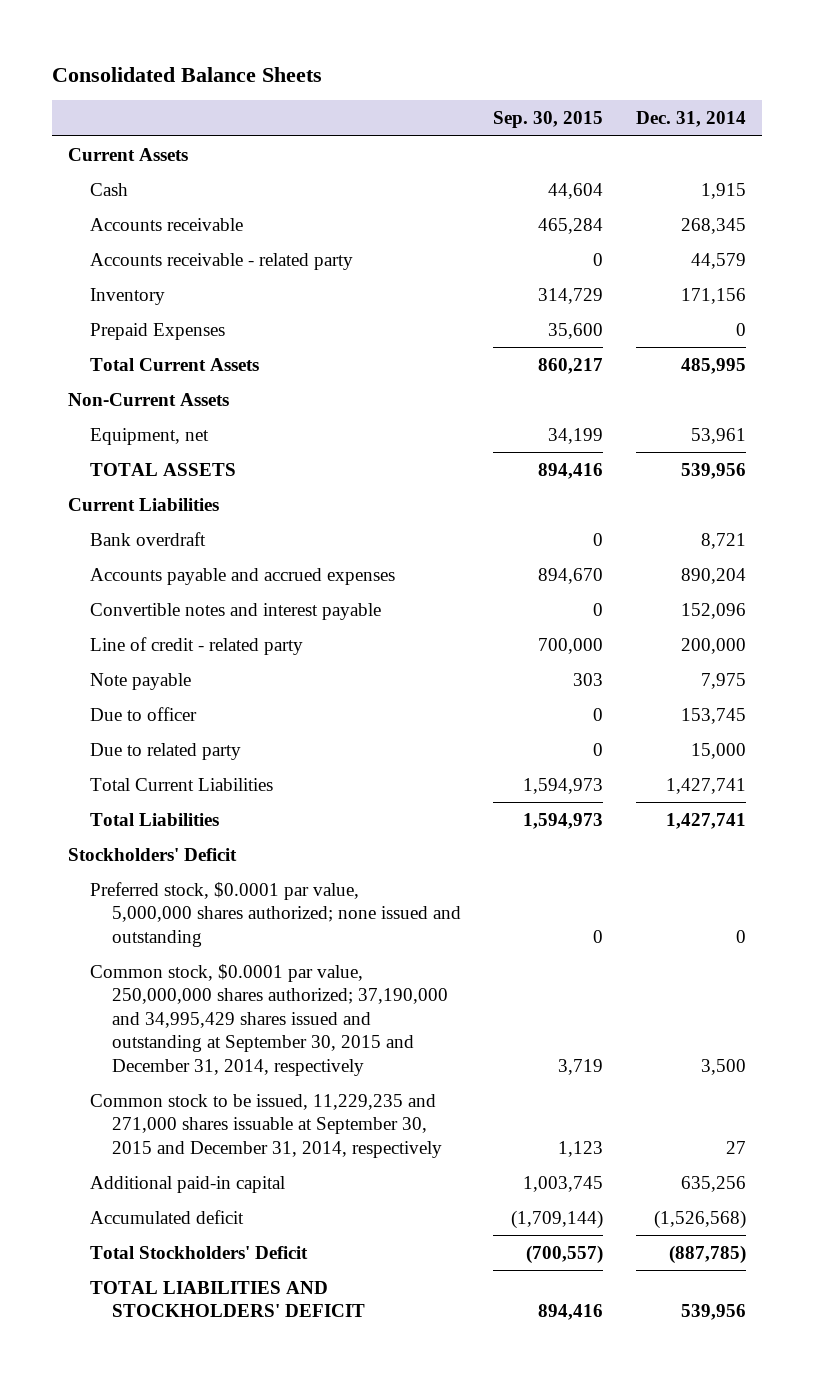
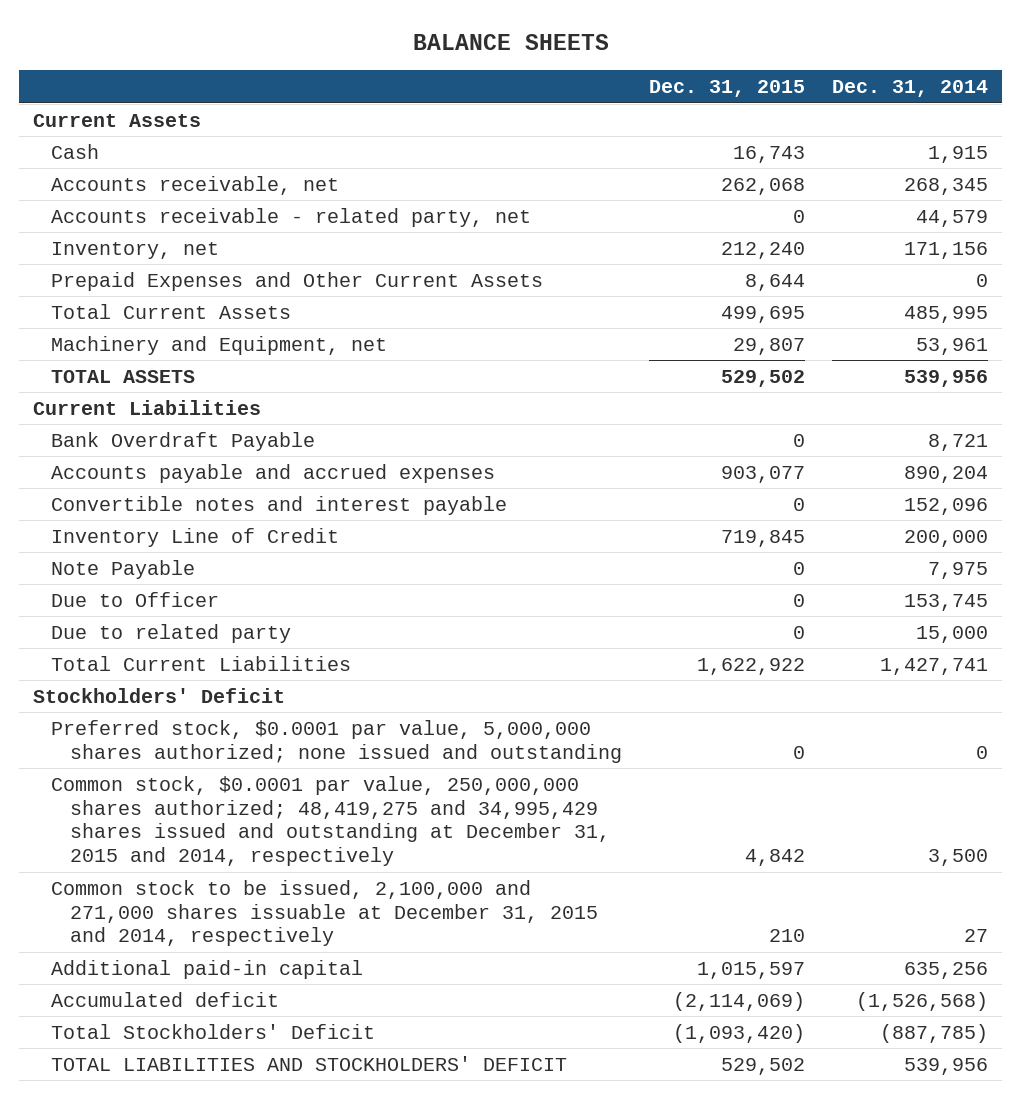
[52,66,323,82] Consolidated Balance Sheets -> [412,34,609,51] BALANCE SHEETS
[493,111,604,129] Sep. 30, 2015 -> none
none -> [648,80,805,98] Dec. 31, 2015
[90,217,244,231] Accounts receivable -> [51,175,340,195] Accounts receivable, net
[90,252,354,270] Accounts receivable - related party -> [51,207,532,227] Accounts receivable - related party, net
[90,287,166,305] Inventory -> [51,241,220,259] Inventory, net
[90,322,226,340] Prepaid Expenses -> [51,271,544,291] Prepaid Expenses and Other Current Assets
[68,392,230,406] Non-Current Assets -> none
[90,427,210,445] Equipment, net -> [51,335,388,355] Machinery and Equipment, net
[90,531,207,546] Bank overdraft -> [51,431,316,451] Bank Overdraft Payable
[90,636,304,655] Line of credit - related party -> [51,527,340,547] Inventory Line of Credit
[90,672,192,690] Note payable -> [51,559,196,579] Note Payable
[90,706,198,721] Due to officer -> [51,591,220,607] Due to Officer
[90,812,220,826] Total Liabilities -> none
[90,963,448,1076] Common stock, $0.0001 par value, 250,000,000 shares authorized; 37,190,000 and 34,995,429 shares issued and outstanding at September 30, 2015 and December 31, 2014, respectively -> [51,775,610,867] Common stock, $0.0001 par value, 250,000,000 shares authorized; 48,419,275 and 34,995,429 shares issued and outstanding at December 31, 2015 and 2014, respectively
[90,1093,442,1158] Common stock to be issued, 11,229,235 and 271,000 shares issuable at September 30, 2015 and December 31, 2014, respectively -> [51,879,598,947] Common stock to be issued, 2,100,000 and 271,000 shares issuable at December 31, 2015 and 2014, respectively

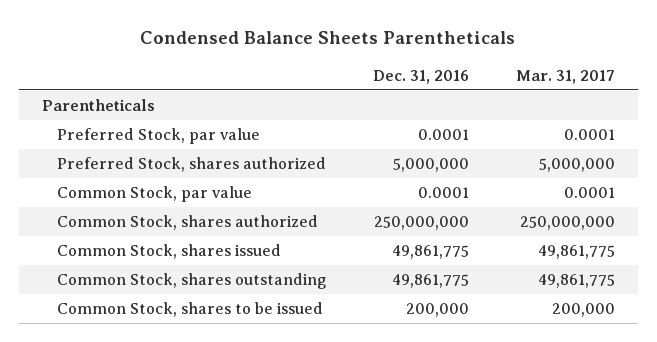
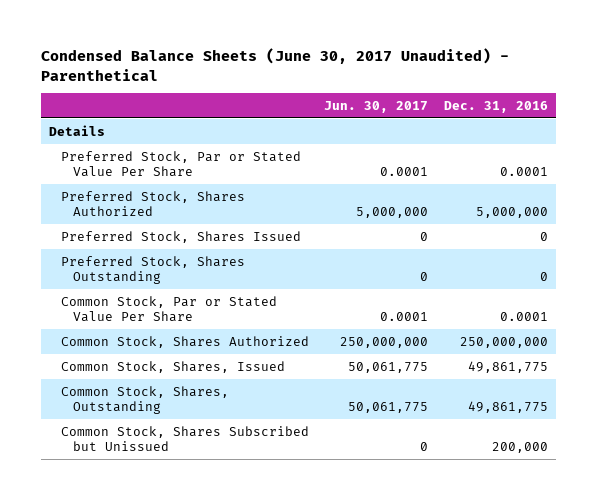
[140,31,516,45] Condensed Balance Sheets Parentheticals -> [41,47,510,81] Condensed Balance Sheets (June 30, 2017 Unaudited) - Parenthetical
[515,69,615,84] Mar. 31, 2017 -> none
none -> [324,101,429,114] Jun. 30, 2017
[42,99,156,112] Parentheticals -> none
[56,302,323,318] Common Stock, shares to be issued -> none
none -> [48,124,105,136] Details
[56,128,260,145] Preferred Stock, par value -> [60,150,301,177] Preferred Stock, Par or Stated Value Per Share
[56,157,326,173] Preferred Stock, shares authorized -> [60,190,245,216] Preferred Stock, Shares Authorized
none -> [60,230,301,243] Preferred Stock, Shares Issued
none -> [60,255,245,284] Preferred Stock, Shares Outstanding
[56,186,252,203] Common Stock, par value -> [60,295,277,322] Common Stock, Par or Stated Value Per Share
[56,215,318,231] Common Stock, shares authorized -> [60,335,309,348] Common Stock, Shares Authorized
[56,244,281,260] Common Stock, shares issued -> [60,360,285,373] Common Stock, Shares, Issued
[56,273,327,290] Common Stock, shares outstanding -> [60,385,229,414] Common Stock, Shares, Outstanding
none -> [60,425,309,451] Common Stock, Shares Subscribed but Unissued

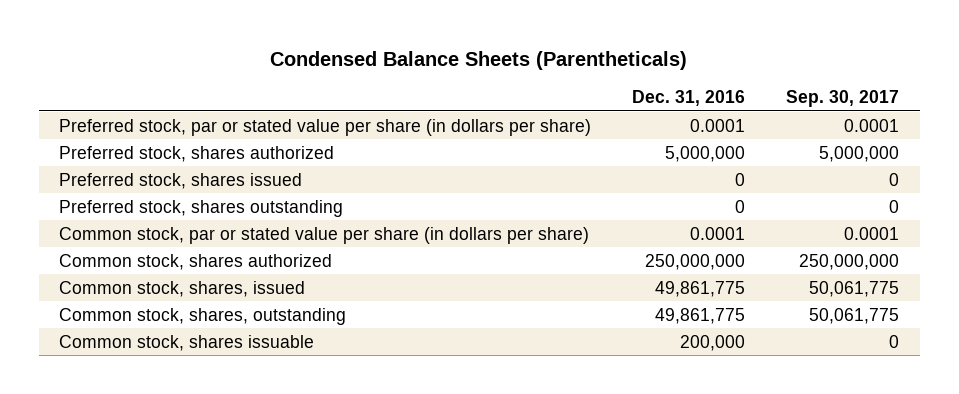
[41,47,510,81] Condensed Balance Sheets (June 30, 2017 Unaudited) - Parenthetical -> [270,51,688,71] Condensed Balance Sheets (Parentheticals)
[324,101,429,114] Jun. 30, 2017 -> none
none -> [786,90,900,108] Sep. 30, 2017
[48,124,105,136] Details -> none
[60,150,301,177] Preferred Stock, Par or Stated Value Per Share -> [59,118,592,136] Preferred stock, par or stated value per share (in dollars per share)
[60,190,245,216] Preferred Stock, Shares Authorized -> [59,145,335,162] Preferred stock, shares authorized
[60,230,301,243] Preferred Stock, Shares Issued -> [59,172,303,189] Preferred stock, shares issued
[60,255,245,284] Preferred Stock, Shares Outstanding -> [59,199,344,217] Preferred stock, shares outstanding
[60,295,277,322] Common Stock, Par or Stated Value Per Share -> [59,226,590,244] Common stock, par or stated value per share (in dollars per share)
[60,335,309,348] Common Stock, Shares Authorized -> [59,253,333,270] Common stock, shares authorized
[60,360,285,373] Common Stock, Shares, Issued -> [59,280,306,297] Common stock, shares, issued
[60,385,229,414] Common Stock, Shares, Outstanding -> [59,307,347,325] Common stock, shares, outstanding
[60,425,309,451] Common Stock, Shares Subscribed but Unissued -> [59,334,315,351] Common stock, shares issuable

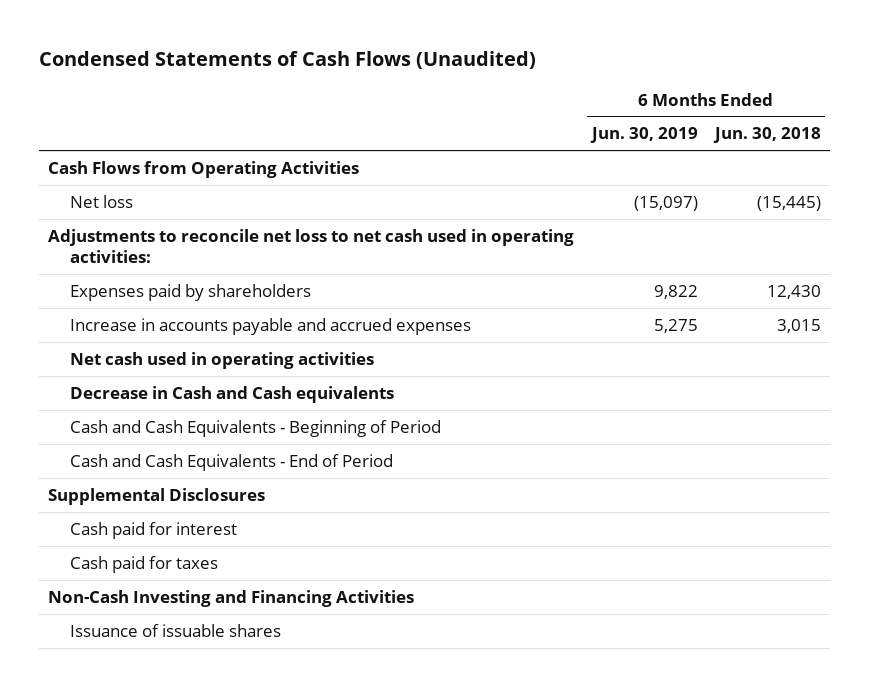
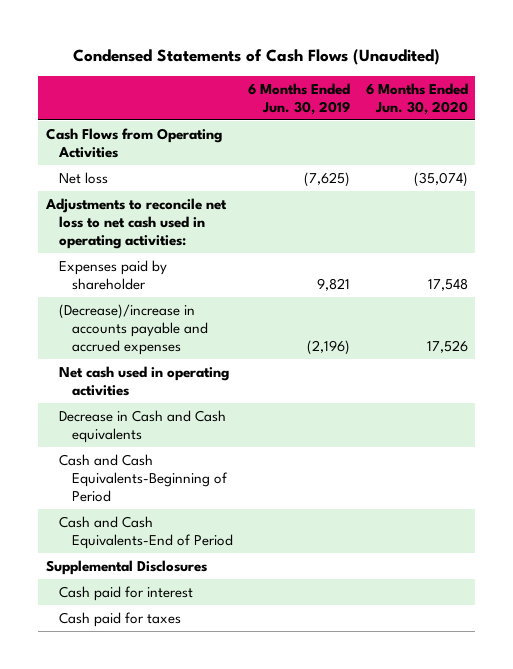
[712,127,821,144] Jun. 30, 2018 -> none
none -> [365,82,468,115] 6 Months Ended Jun. 30, 2020
[633,195,698,211] (15,097) -> [304,171,351,187] (7,625)
[69,283,311,301] Expenses paid by shareholders -> [58,259,167,290] Expenses paid by shareholder
[653,284,698,299] 9,822 -> [317,277,351,291] 9,821
[69,317,471,335] Increase in accounts payable and accrued expenses -> [58,303,208,355] (Decrease)/increase in accounts payable and accrued expenses
[653,318,698,333] 5,275 -> [307,339,351,355] (2,196)
[69,419,441,437] Cash and Cash Equivalents - Beginning of Period -> [58,453,228,502] Cash and Cash Equivalents-Beginning of Period
[69,453,393,471] Cash and Cash Equivalents - End of Period -> [58,515,233,549] Cash and Cash Equivalents-End of Period
[48,589,415,607] Non-Cash Investing and Financing Activities -> none
[69,623,281,637] Issuance of issuable shares -> none

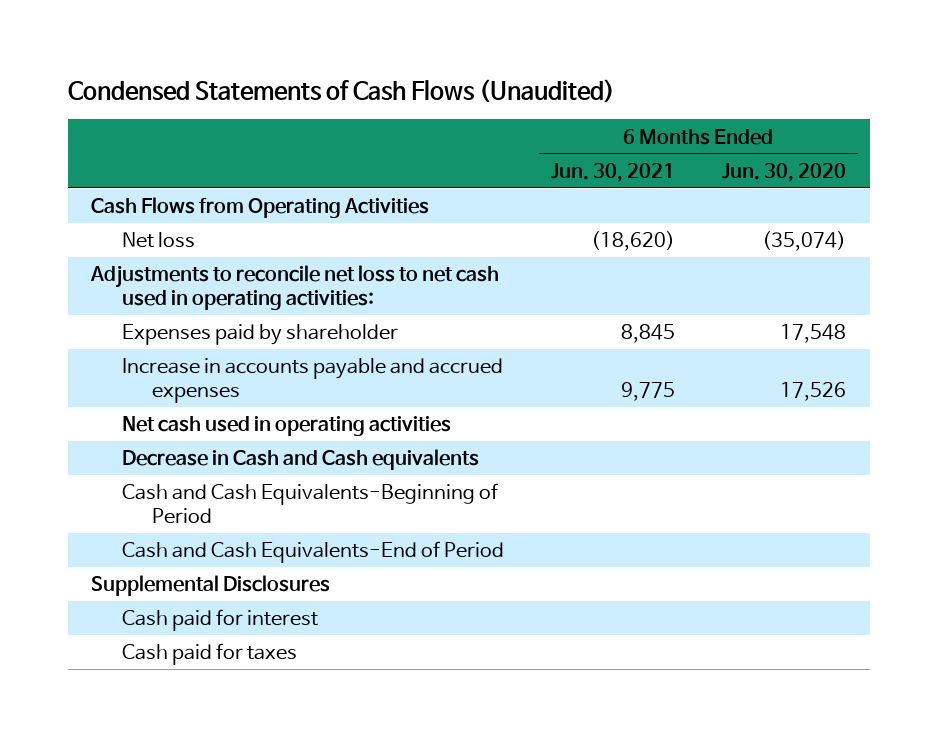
[248,82,351,115] 6 Months Ended Jun. 30, 2019 -> none
none -> [550,162,675,182] Jun. 30, 2021
[58,303,208,355] (Decrease)/increase in accounts payable and accrued expenses -> [121,358,503,404] Increase in accounts payable and accrued expenses

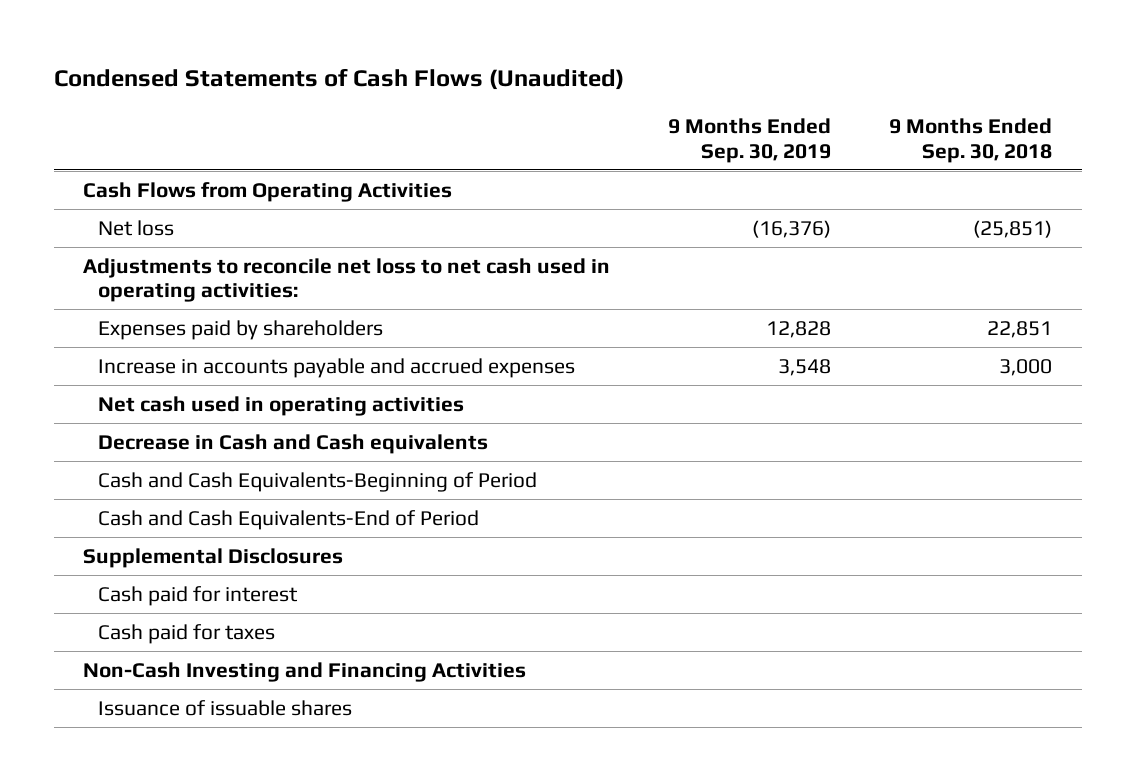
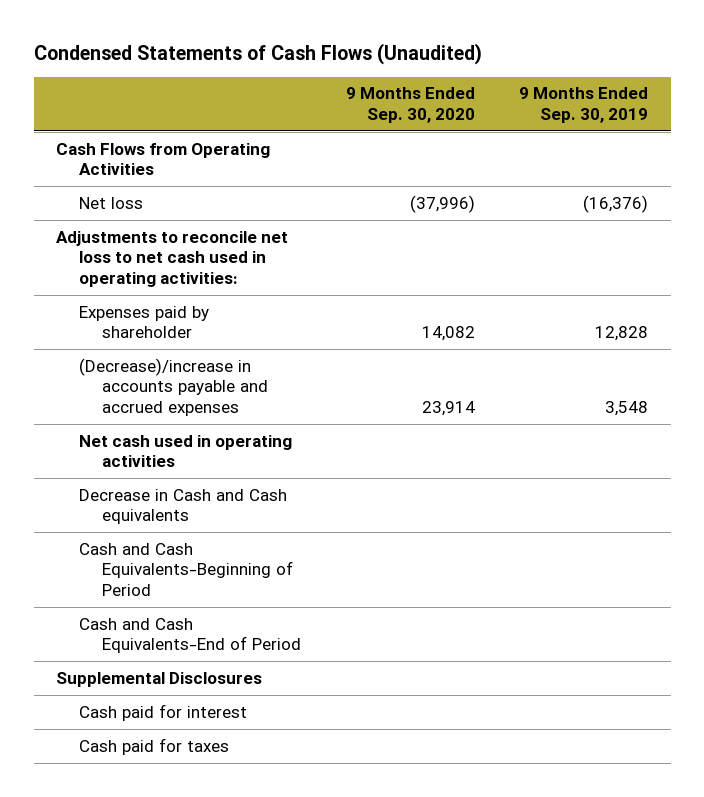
[889,118,1053,163] 9 Months Ended Sep. 30, 2018 -> none
none -> [345,87,475,123] 9 Months Ended Sep. 30, 2020
[97,319,383,340] Expenses paid by shareholders -> [79,305,210,339] Expenses paid by shareholder
[97,357,575,378] Increase in accounts payable and accrued expenses -> [79,357,269,416] (Decrease)/increase in accounts payable and accrued expenses
[82,661,526,682] Non-Cash Investing and Financing Activities -> none
[97,699,352,716] Issuance of issuable shares -> none

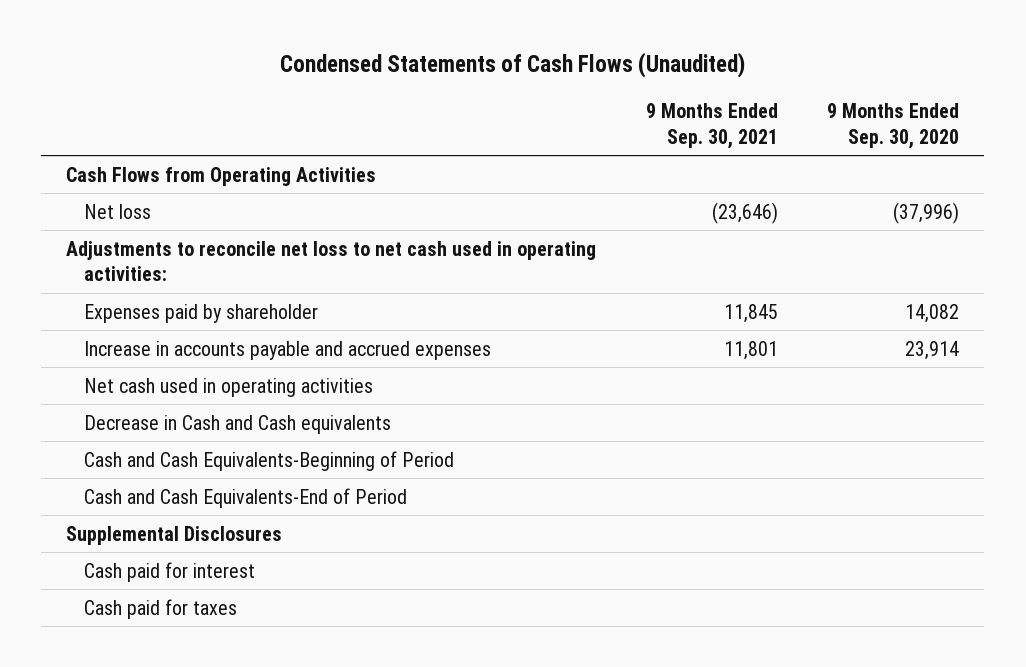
[519,87,649,123] 9 Months Ended Sep. 30, 2019 -> none
none -> [645,102,778,149] 9 Months Ended Sep. 30, 2021
[79,357,269,416] (Decrease)/increase in accounts payable and accrued expenses -> [83,340,491,360] Increase in accounts payable and accrued expenses

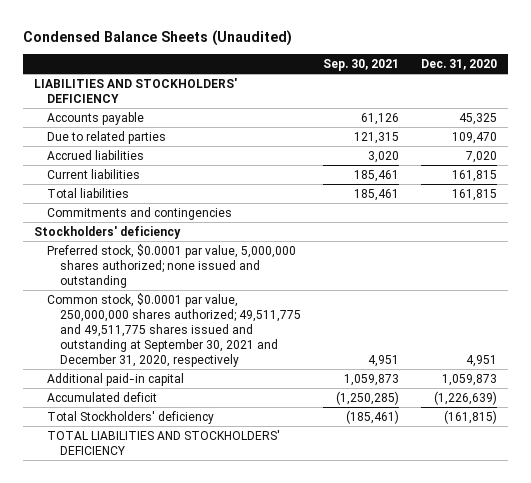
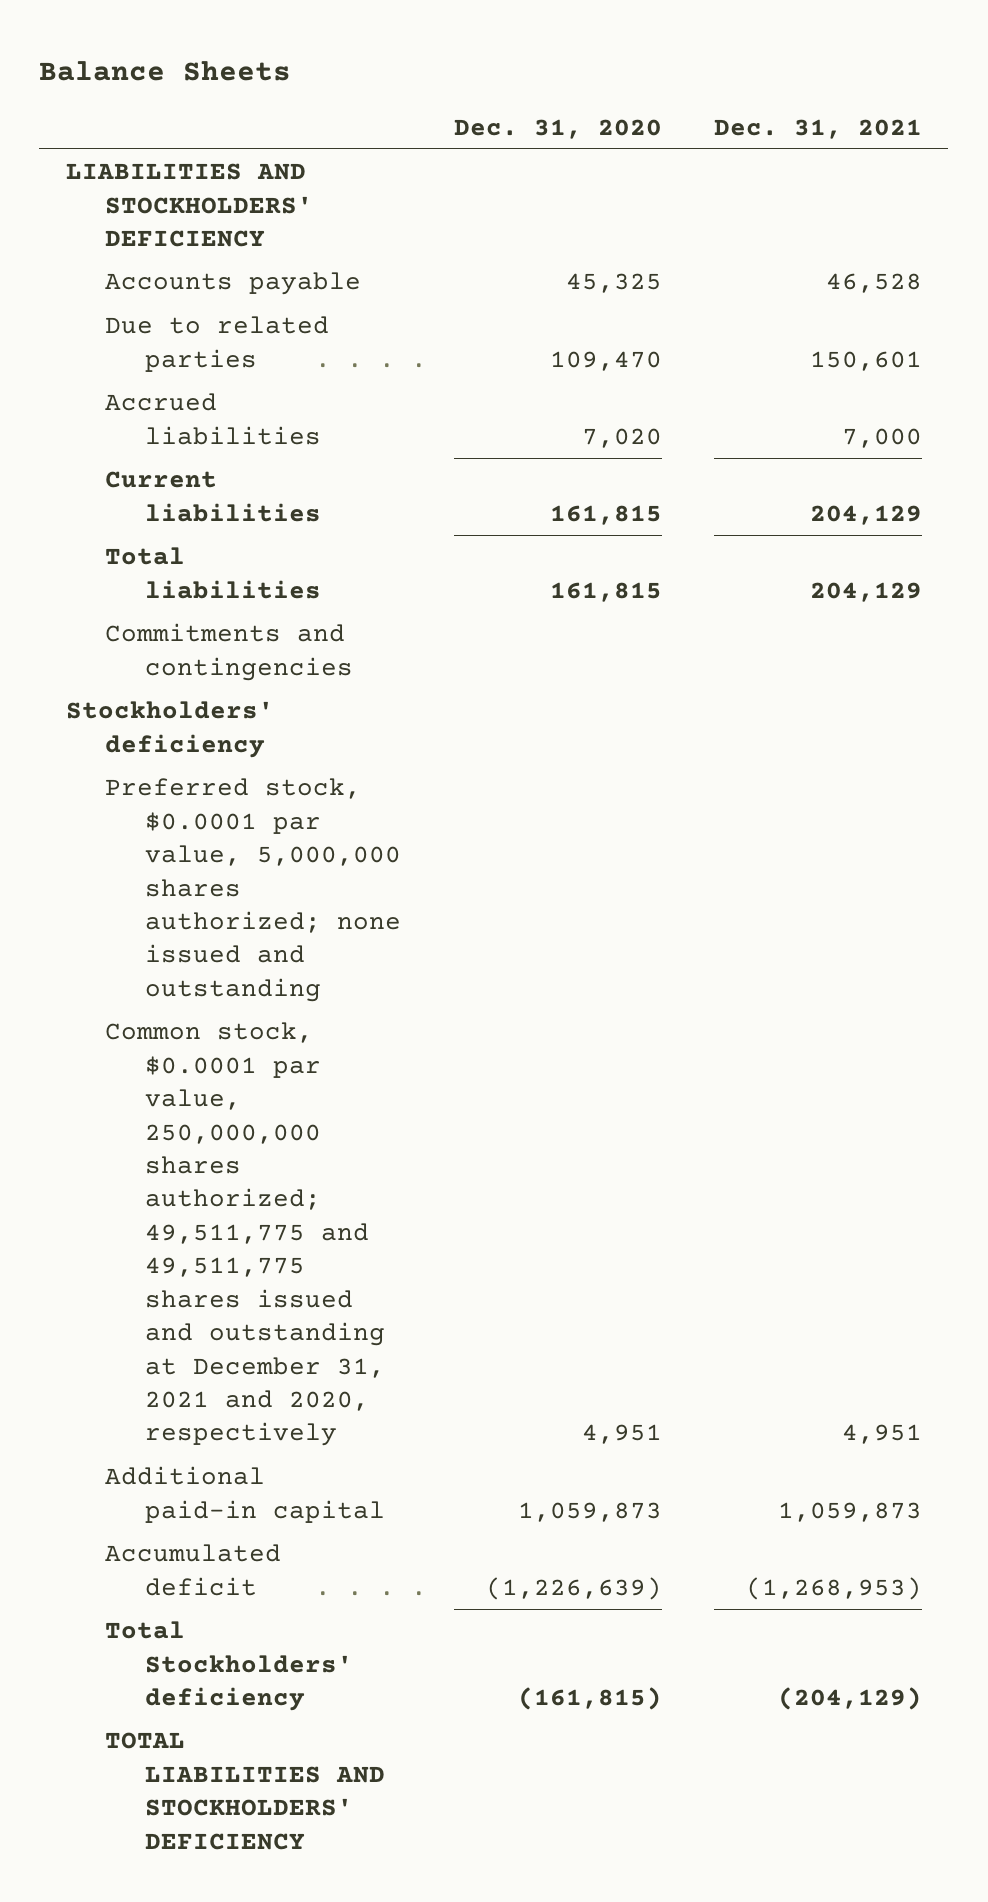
[23,29,293,46] Condensed Balance Sheets (Unaudited) -> [39,60,292,81] Balance Sheets
[323,58,400,71] Sep. 30, 2021 -> none
none -> [713,118,922,139] Dec. 31, 2021
[47,292,302,367] Common stock, $0.0001 par value, 250,000,000 shares authorized; 49,511,775 and 49,511,775 shares issued and outstanding at September 30, 2021 and December 31, 2020, respectively -> [105,1022,386,1447] Common stock, $0.0001 par value, 250,000,000 shares authorized; 49,511,775 and 49,511,775 shares issued and outstanding at December 31, 2021 and 2020, respectively

